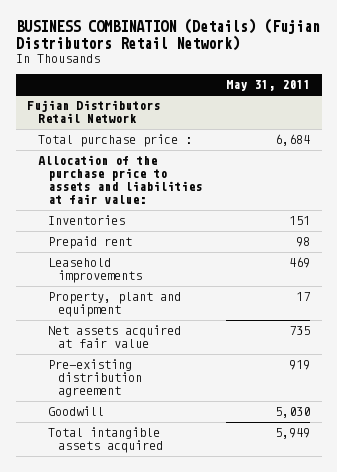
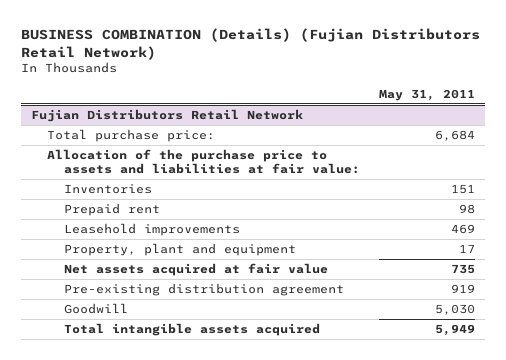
[37,134,192,148] Total purchase price : -> [47,129,216,143] Total purchase price:

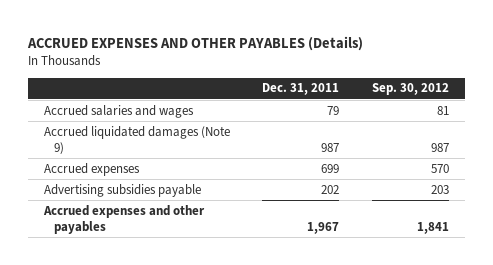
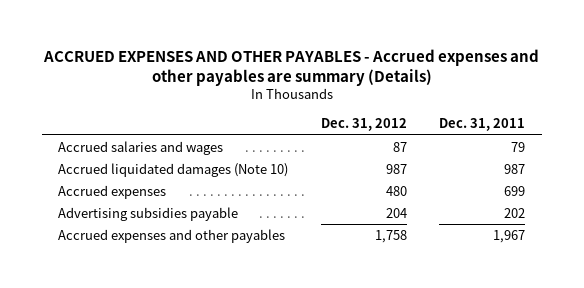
[26,35,363,51] ACCRUED EXPENSES AND OTHER PAYABLES (Details) -> [42,49,539,87] ACCRUED EXPENSES AND OTHER PAYABLES - Accrued expenses and other payables are summary (Details)
[371,83,449,96] Sep. 30, 2012 -> none
none -> [320,118,407,132] Dec. 31, 2012
[43,125,230,155] Accrued liquidated damages (Note 9) -> [58,162,289,177] Accrued liquidated damages (Note 10)

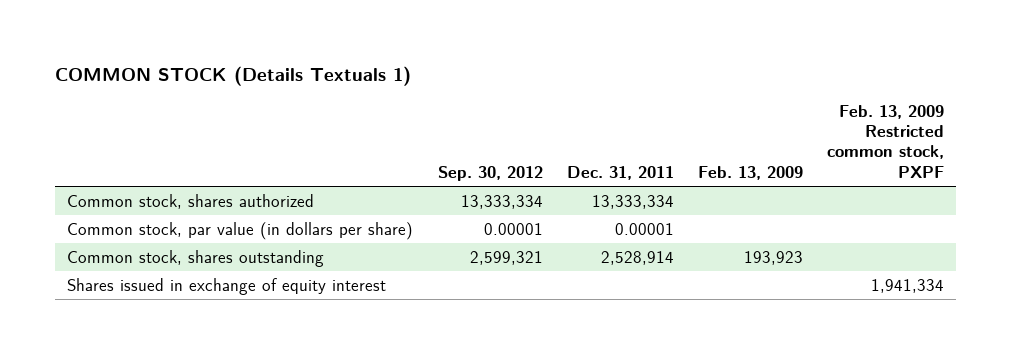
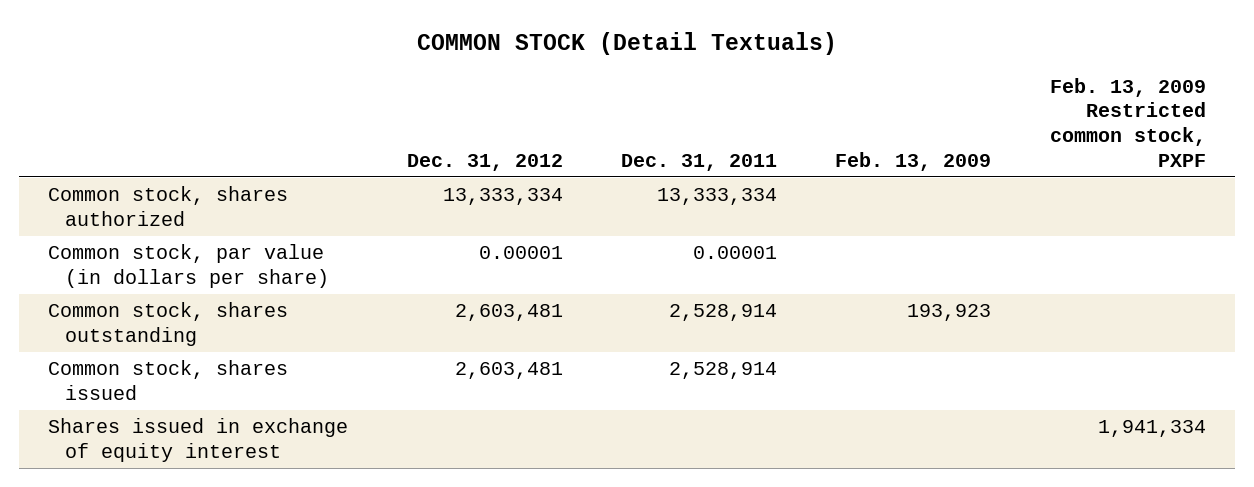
[55,65,412,86] COMMON STOCK (Details Textuals 1) -> [416,31,837,55] COMMON STOCK (Detail Textuals)
[437,165,543,181] Sep. 30, 2012 -> none
none -> [406,154,563,172] Dec. 31, 2012
none -> [48,360,289,400] Common stock, shares issued

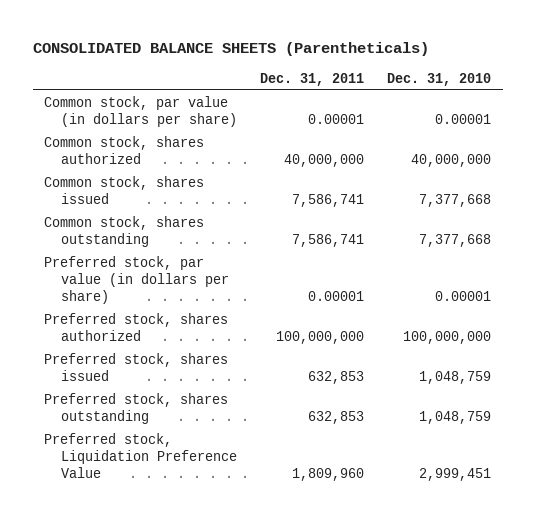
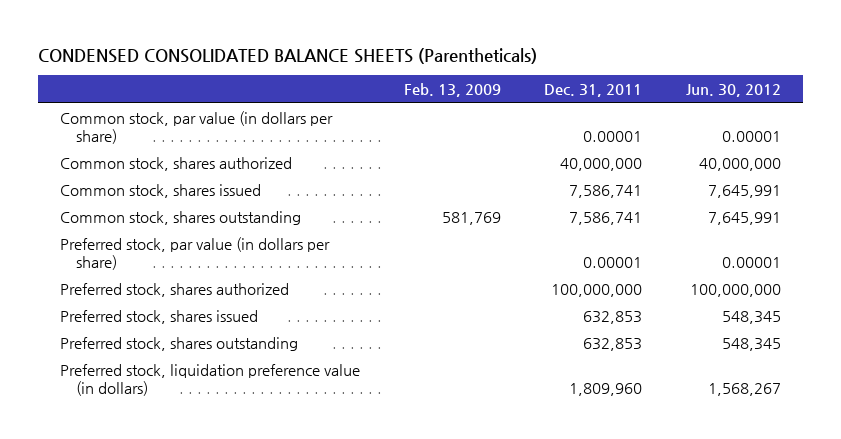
[32,42,429,57] CONSOLIDATED BALANCE SHEETS (Parentheticals) -> [37,47,537,64] CONDENSED CONSOLIDATED BALANCE SHEETS (Parentheticals)
[387,72,492,86] Dec. 31, 2010 -> none
none -> [403,83,501,98] Feb. 13, 2009
none -> [686,84,782,98] Jun. 30, 2012
[44,432,238,478] Preferred stock, Liquidation Preference Value -> [59,363,360,396] Preferred stock, liquidation preference value (in dollars)

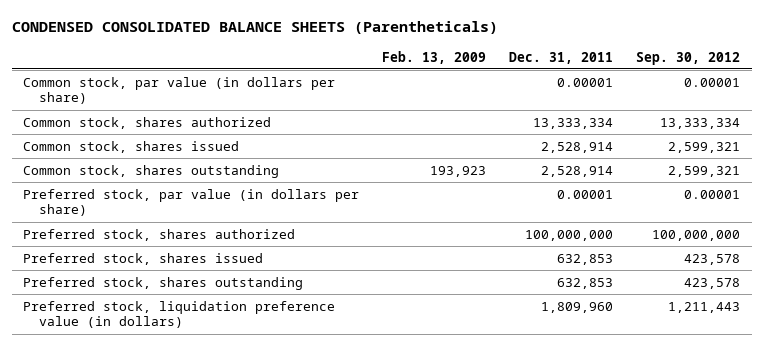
[686,84,782,98] Jun. 30, 2012 -> none
none -> [636,51,741,65] Sep. 30, 2012
[560,157,643,171] 40,000,000 -> [533,117,614,129] 13,333,334
[569,184,643,198] 7,586,741 -> [541,141,614,153] 2,528,914
[441,211,501,225] 581,769 -> [430,165,487,177] 193,923
[569,211,643,225] 7,586,741 -> [541,165,614,177] 2,528,914

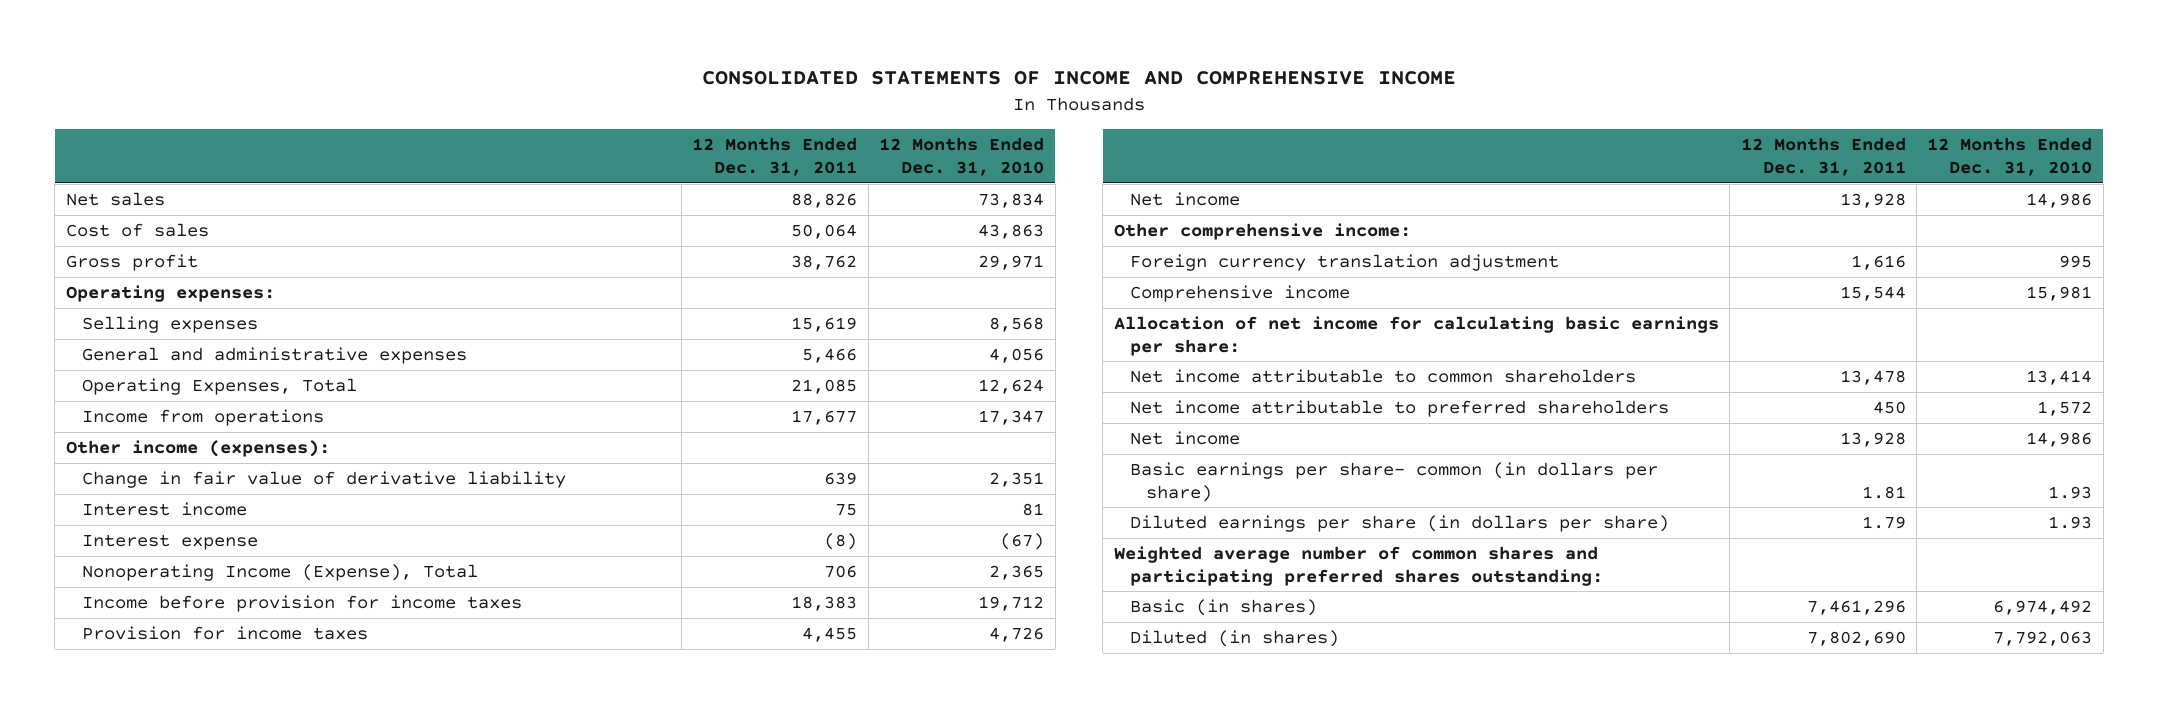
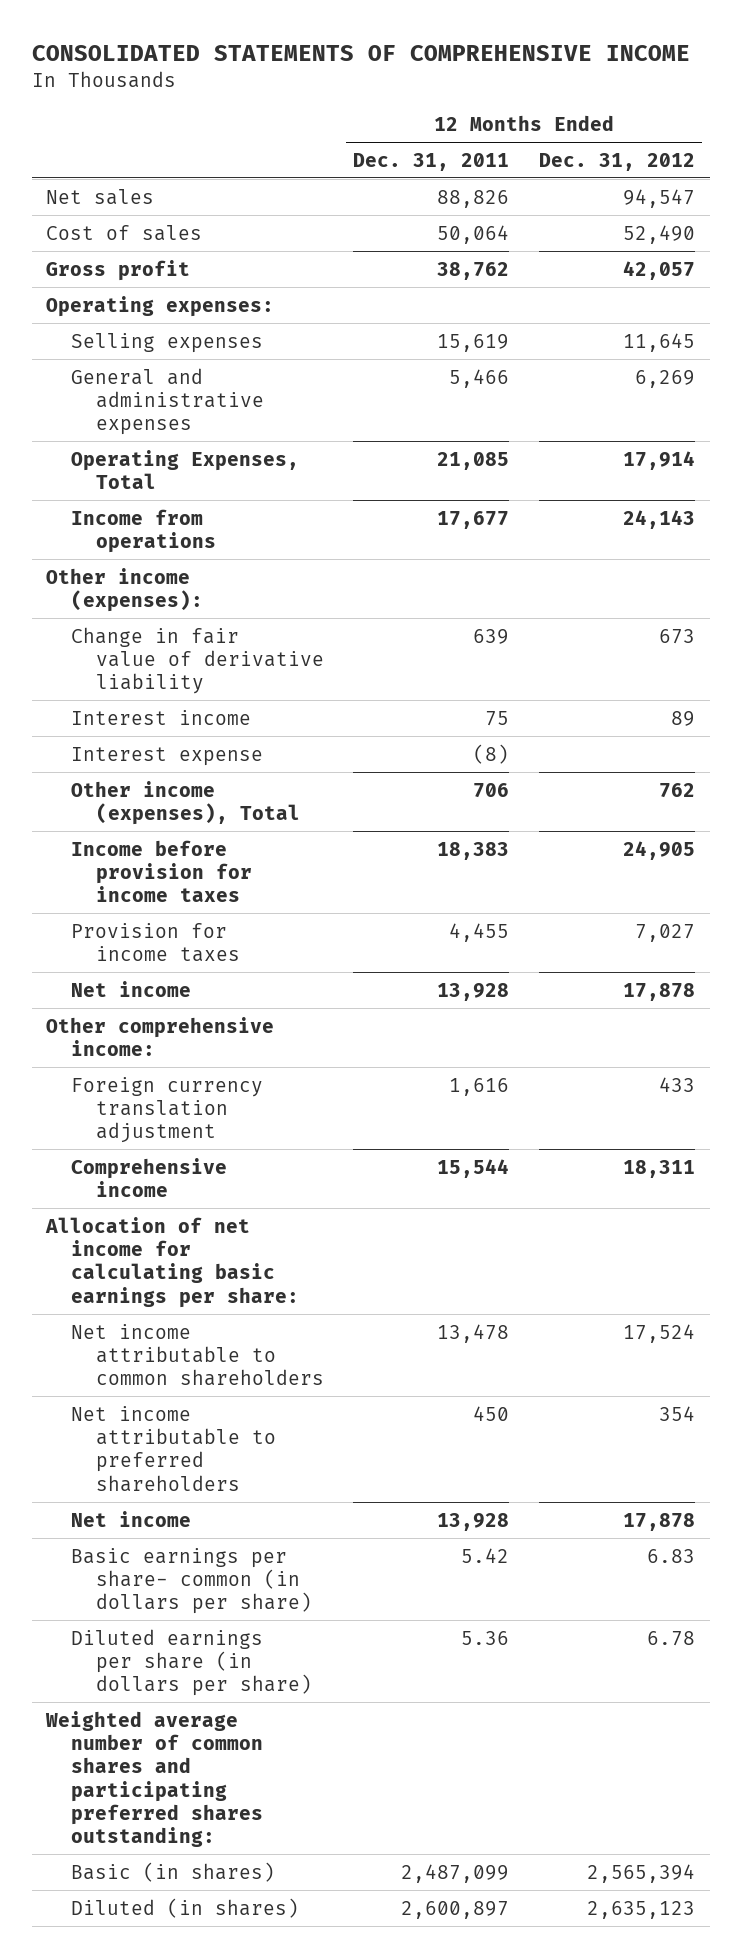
[702,71,1457,86] CONSOLIDATED STATEMENTS OF INCOME AND COMPREHENSIVE INCOME -> [31,45,690,62] CONSOLIDATED STATEMENTS OF COMPREHENSIVE INCOME
[879,137,1045,176] 12 Months Ended Dec. 31, 2010 -> none
none -> [538,152,695,171] Dec. 31, 2012
[81,563,478,581] Nonoperating Income (Expense), Total -> [70,780,300,825] Other income (expenses), Total
[1861,485,1906,499] 1.81 -> [461,1547,510,1563] 5.42
[1861,515,1906,529] 1.79 -> [461,1630,510,1645] 5.36
[1806,599,1906,615] 7,461,296 -> [401,1863,510,1883] 2,487,099
[1806,630,1906,646] 7,802,690 -> [401,1900,510,1919] 2,600,897

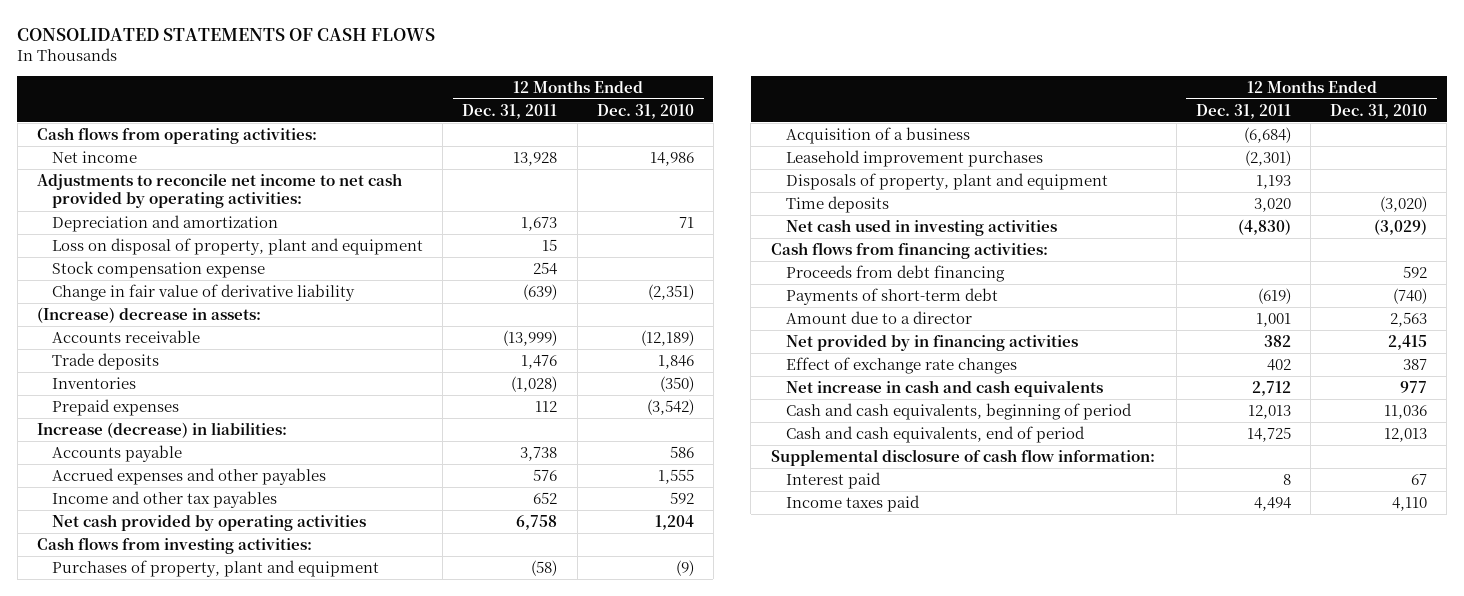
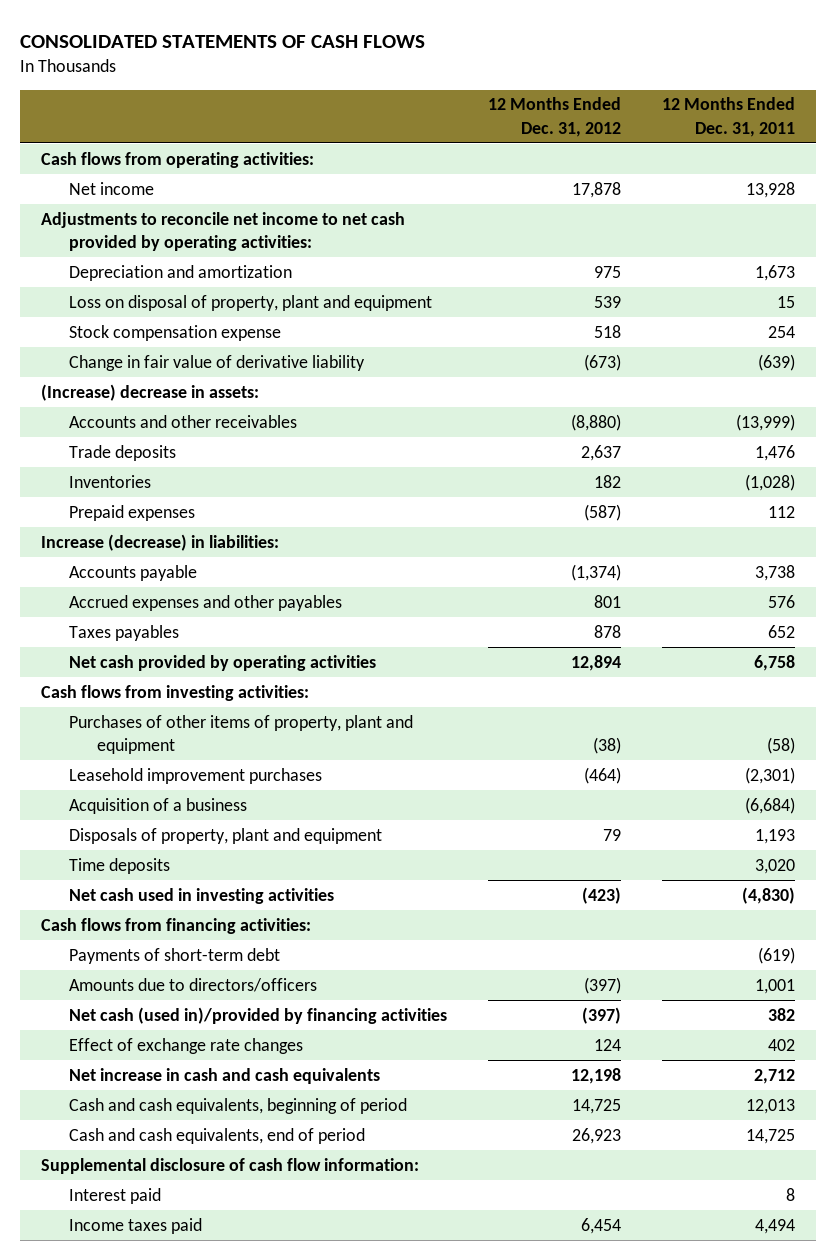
[596,103,694,119] Dec. 31, 2010 -> none
none -> [487,97,621,137] 12 Months Ended Dec. 31, 2012
[52,329,201,343] Accounts receivable -> [68,414,297,428] Accounts and other receivables
[52,490,278,508] Income and other tax payables -> [68,624,179,641] Taxes payables
[52,559,380,577] Purchases of property, plant and equipment -> [68,714,413,754] Purchases of other items of property, plant and equipment
[785,126,970,144] Acquisition of a business -> [68,797,247,814] Acquisition of a business
[785,264,1005,282] Proceeds from debt financing -> none
[785,310,972,324] Amount due to a director -> [68,977,317,992] Amounts due to directors/officers
[785,334,1078,351] Net provided by in financing activities -> [68,1006,447,1024] Net cash (used in)/provided by financing activities

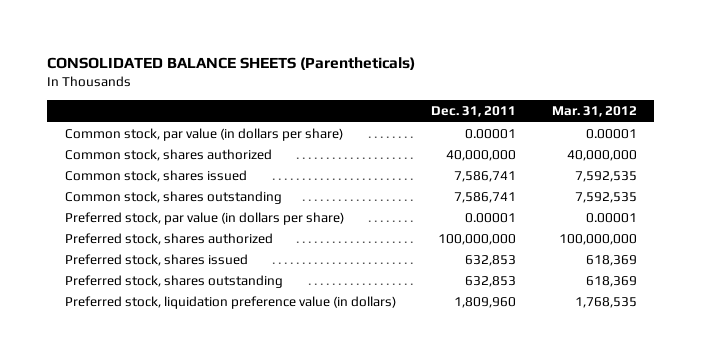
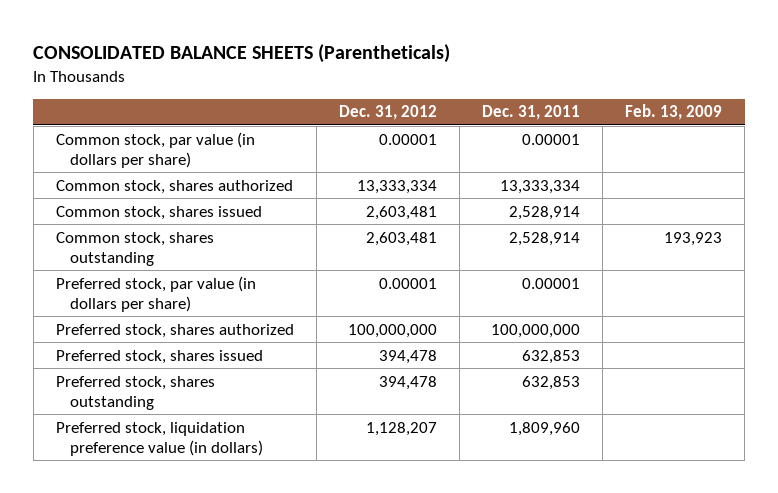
[551,106,637,118] Mar. 31, 2012 -> none
none -> [338,105,437,121] Dec. 31, 2012
none -> [625,104,723,121] Feb. 13, 2009
[446,150,517,162] 40,000,000 -> [500,179,581,194] 13,333,334
[454,171,517,183] 7,586,741 -> [509,205,581,220] 2,528,914
[454,192,517,204] 7,586,741 -> [509,231,581,246] 2,528,914

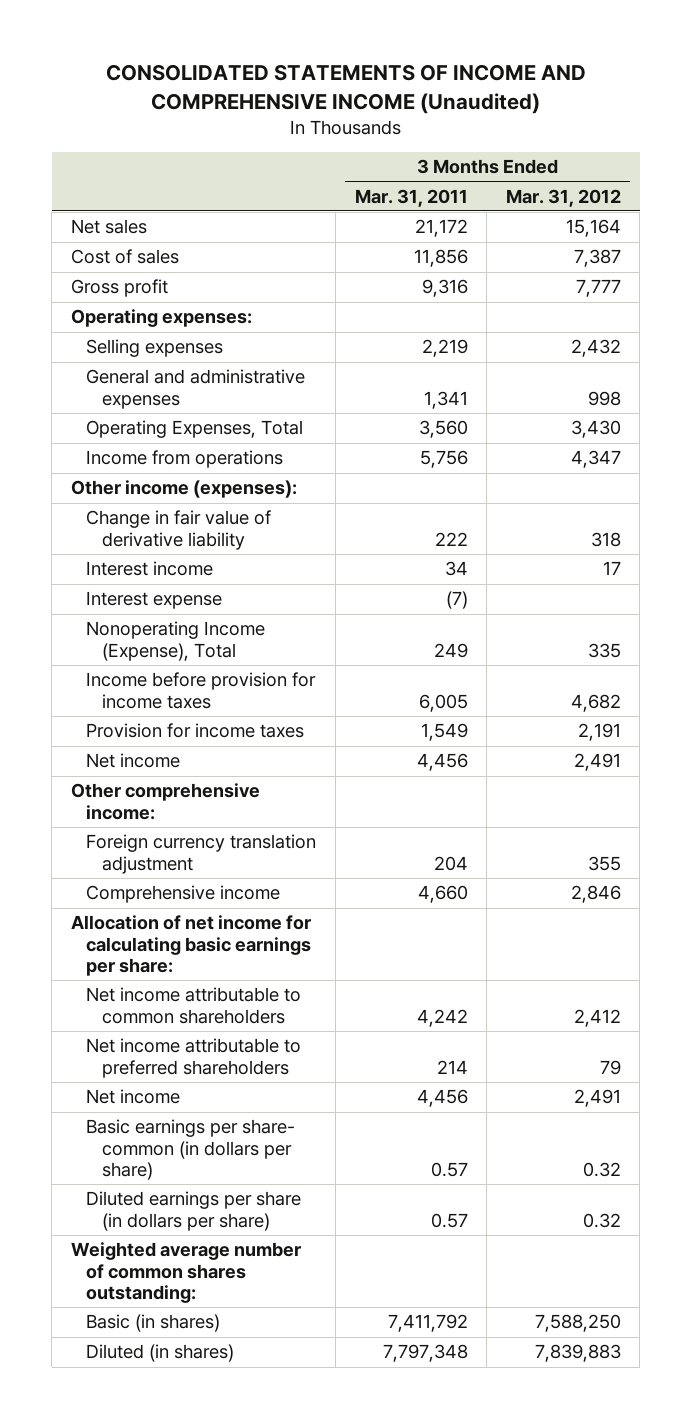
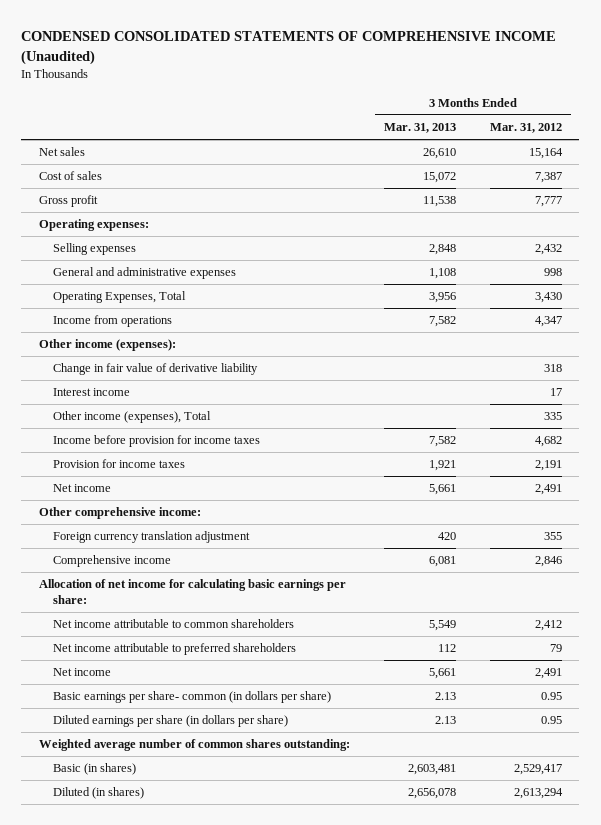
[105,64,586,114] CONSOLIDATED STATEMENTS OF INCOME AND COMPREHENSIVE INCOME (Unaudited) -> [21,31,557,65] CONDENSED CONSOLIDATED STATEMENTS OF COMPREHENSIVE INCOME (Unaudited)
[354,188,468,207] Mar. 31, 2011 -> none
none -> [383,123,456,134] Mar. 31, 2013
[86,591,223,610] Interest expense -> none
[86,621,266,661] Nonoperating Income (Expense), Total -> [53,411,212,424] Other income (expenses), Total
[582,1162,621,1178] 0.32 -> [540,692,562,701] 0.95
[582,1212,621,1228] 0.32 -> [540,716,562,725] 0.95
[534,1314,621,1333] 7,588,250 -> [513,764,562,776] 2,529,417
[534,1344,621,1363] 7,839,883 -> [513,788,563,800] 2,613,294

